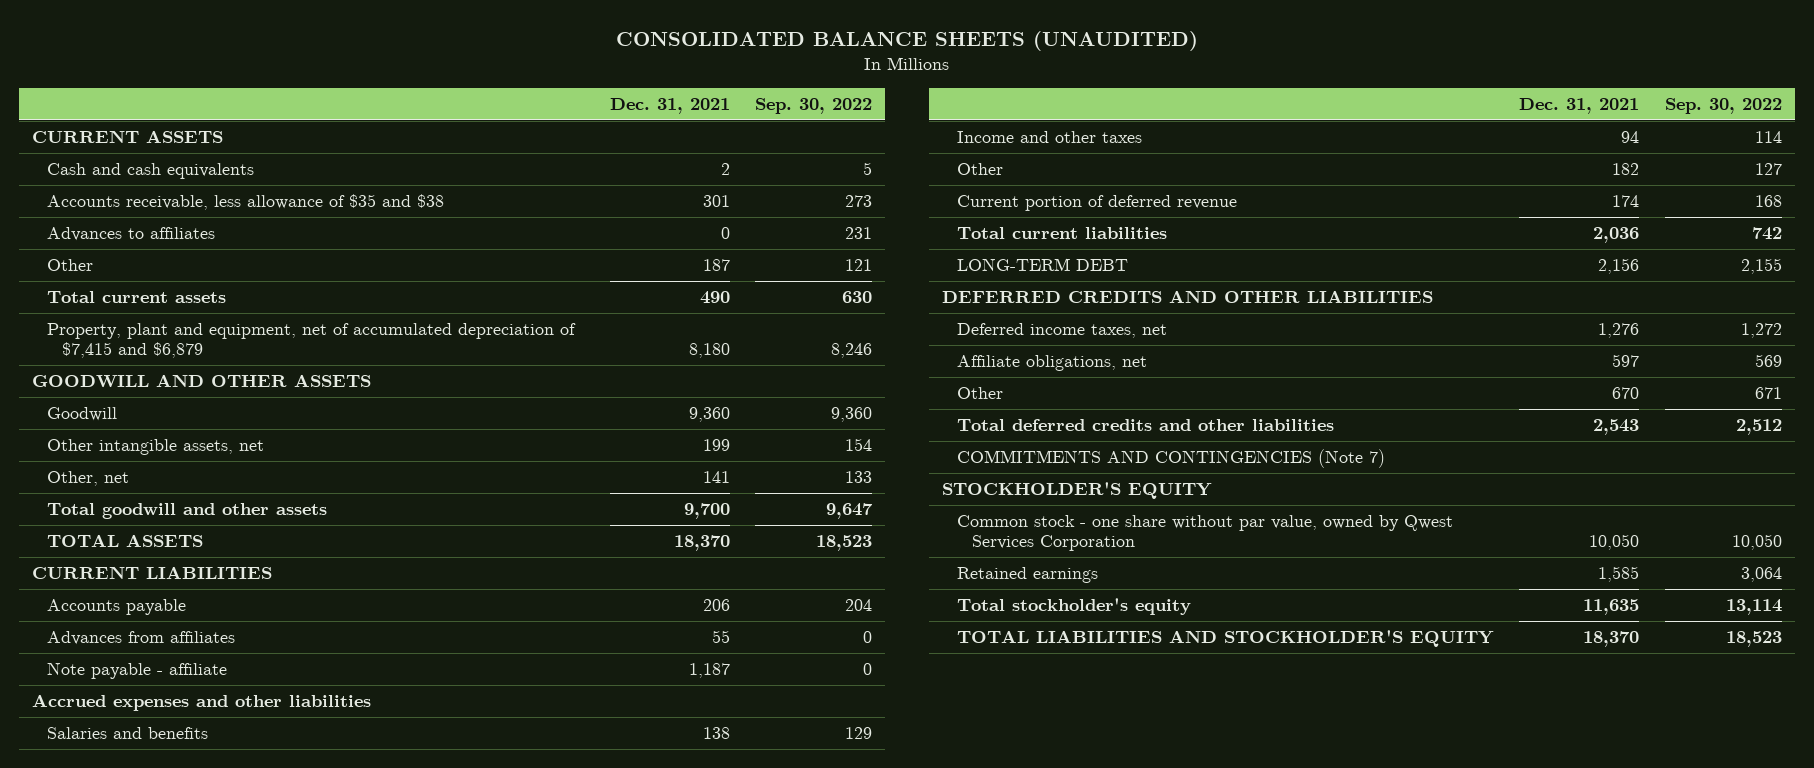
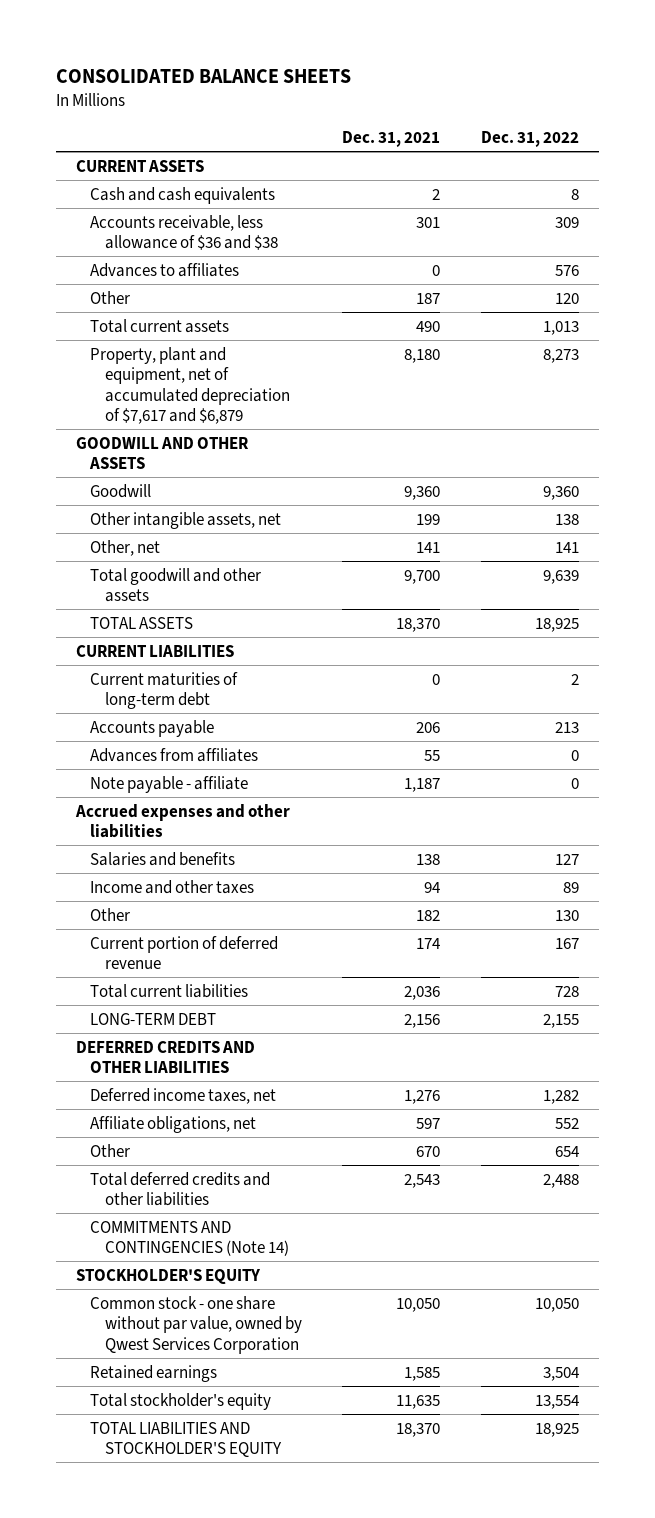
[615,31,1198,52] CONSOLIDATED BALANCE SHEETS (UNAUDITED) -> [56,68,352,83] CONSOLIDATED BALANCE SHEETS
[755,97,873,114] Sep. 30, 2022 -> none
none -> [481,131,580,148] Dec. 31, 2022
[47,194,445,211] Accounts receivable, less allowance of $35 and $38 -> [90,214,278,251] Accounts receivable, less allowance of $36 and $38
[47,323,577,359] Property, plant and equipment, net of accumulated depreciation of $7,415 and $6,879 -> [90,346,290,425] Property, plant and equipment, net of accumulated depreciation of $7,617 and $6,879
none -> [90,671,239,710] Current maturities of long-term debt
[956,449,1385,469] COMMITMENTS AND CONTINGENCIES (Note 7) -> [90,1220,289,1257] COMMITMENTS AND CONTINGENCIES (Note 14)

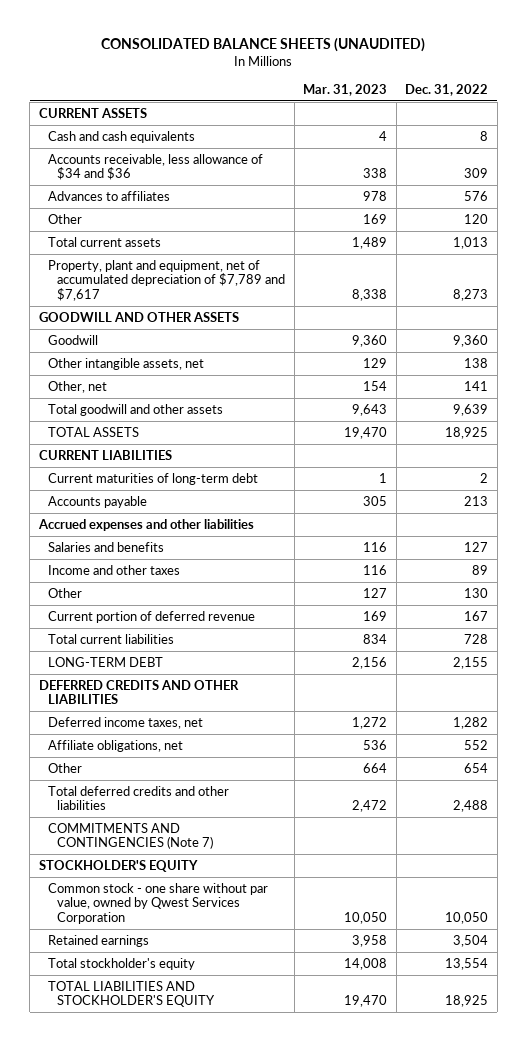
[56,68,352,83] CONSOLIDATED BALANCE SHEETS -> [101,38,426,53] CONSOLIDATED BALANCE SHEETS (UNAUDITED)
[342,131,441,148] Dec. 31, 2021 -> none
none -> [303,83,388,96] Mar. 31, 2023
[90,214,278,251] Accounts receivable, less allowance of $36 and $38 -> [48,153,264,181] Accounts receivable, less allowance of $34 and $36
[90,346,290,425] Property, plant and equipment, net of accumulated depreciation of $7,617 and $6,879 -> [48,259,286,302] Property, plant and equipment, net of accumulated depreciation of $7,789 and $7,617
[90,747,259,762] Advances from affiliates -> none
[90,775,249,793] Note payable - affiliate -> none
[90,1220,289,1257] COMMITMENTS AND CONTINGENCIES (Note 14) -> [48,822,214,850] COMMITMENTS AND CONTINGENCIES (Note 7)

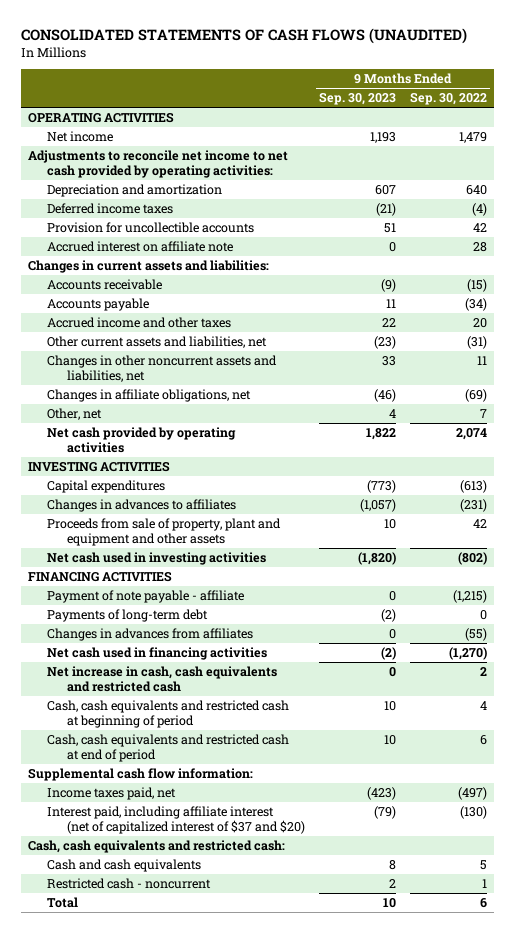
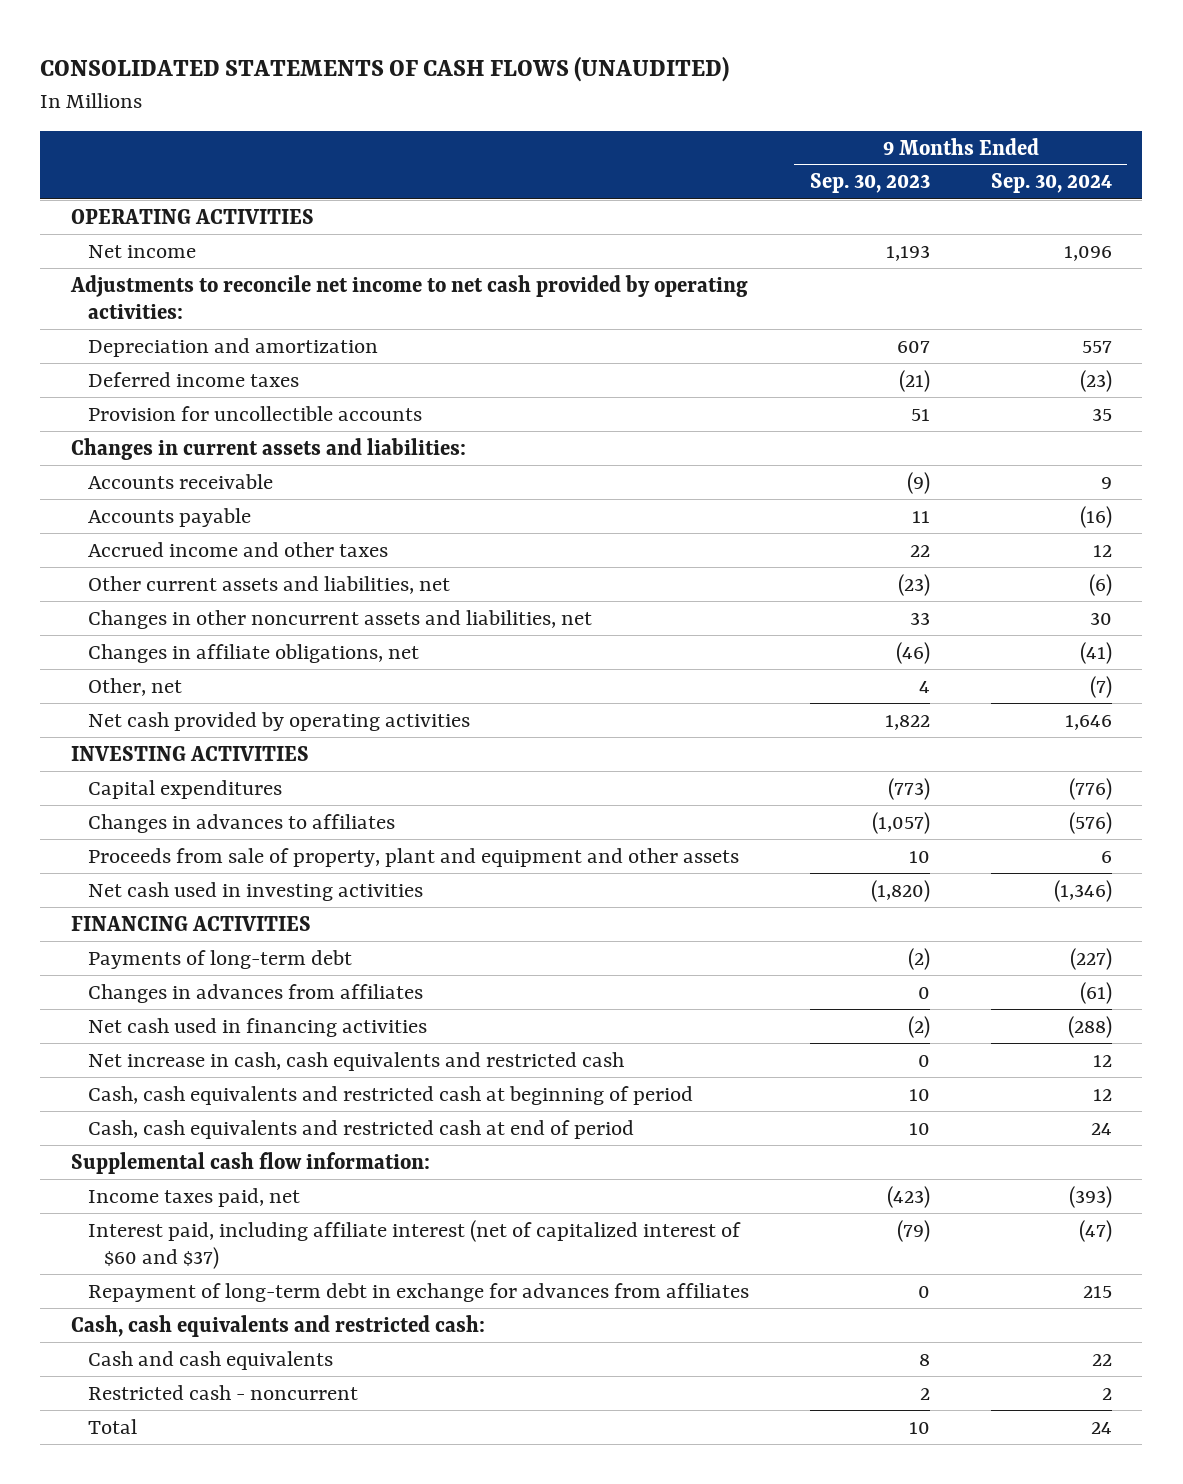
[409,92,487,106] Sep. 30, 2022 -> none
none -> [990,173,1112,194] Sep. 30, 2024
[47,240,234,252] Accrued interest on affiliate note -> none
[47,589,245,603] Payment of note payable - affiliate -> none
[47,805,306,834] Interest paid, including affiliate interest (net of capitalized interest of $37 and $20) -> [87,1219,741,1269] Interest paid, including affiliate interest (net of capitalized interest of $60 and $37)
none -> [87,1282,749,1302] Repayment of long-term debt in exchange for advances from affiliates

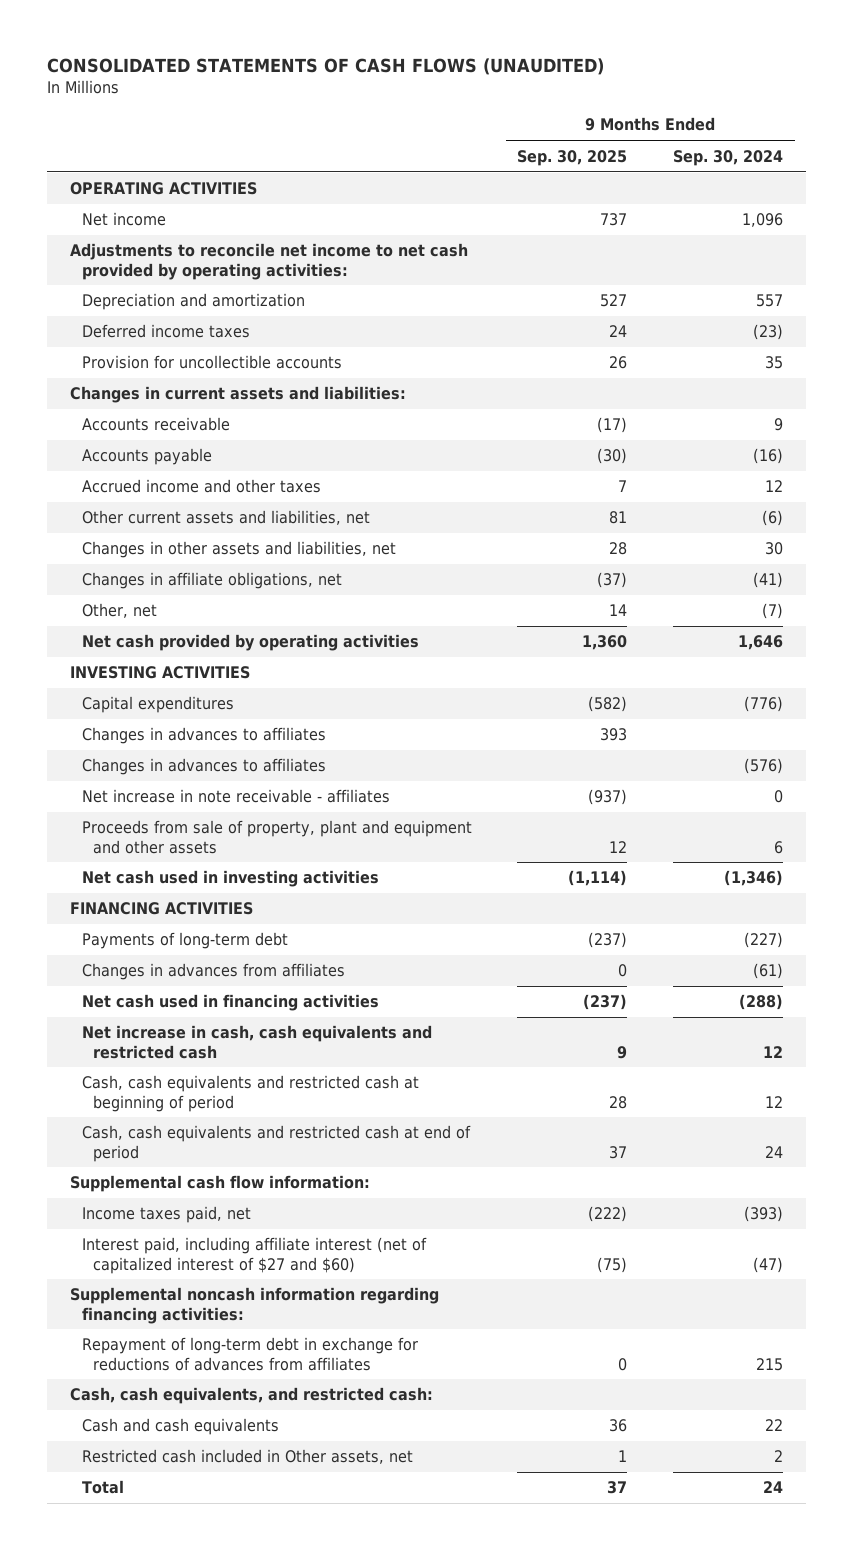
[809,173,930,194] Sep. 30, 2023 -> none
none -> [517,149,628,166] Sep. 30, 2025
[87,609,592,629] Changes in other noncurrent assets and liabilities, net -> [81,541,396,559] Changes in other assets and liabilities, net
none -> [81,727,326,745] Changes in advances to affiliates
none -> [81,789,390,804] Net increase in note receivable - affiliates
[87,1219,741,1269] Interest paid, including affiliate interest (net of capitalized interest of $60 and $37) -> [81,1237,427,1274] Interest paid, including affiliate interest (net of capitalized interest of $27 and $60)
none -> [70,1287,440,1324] Supplemental noncash information regarding financing activities:
[87,1282,749,1302] Repayment of long-term debt in exchange for advances from affiliates -> [81,1337,418,1371] Repayment of long-term debt in exchange for reductions of advances from affiliates
[70,1314,485,1337] Cash, cash equivalents and restricted cash: -> [70,1387,434,1405] Cash, cash equivalents, and restricted cash:
[87,1384,358,1400] Restricted cash - noncurrent -> [81,1449,413,1465] Restricted cash included in Other assets, net

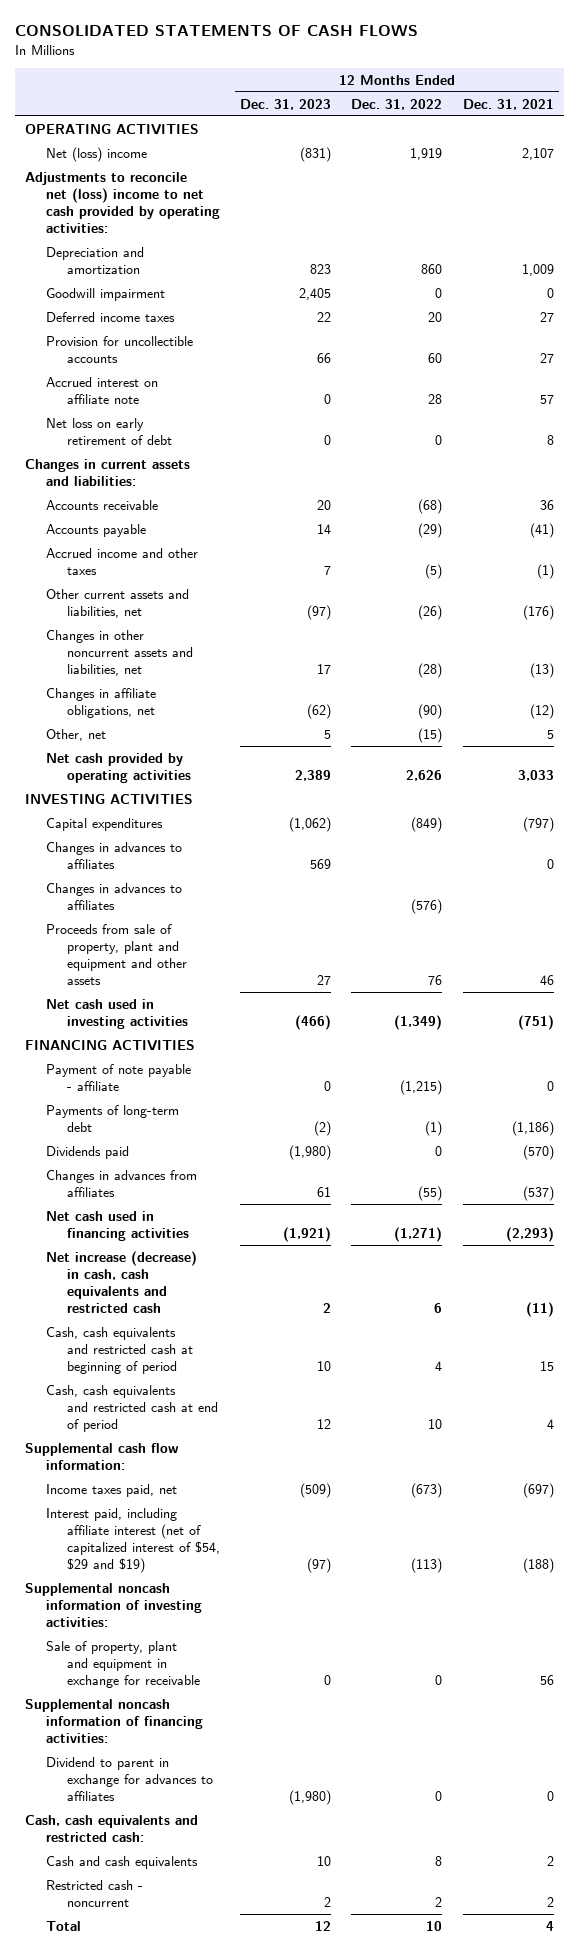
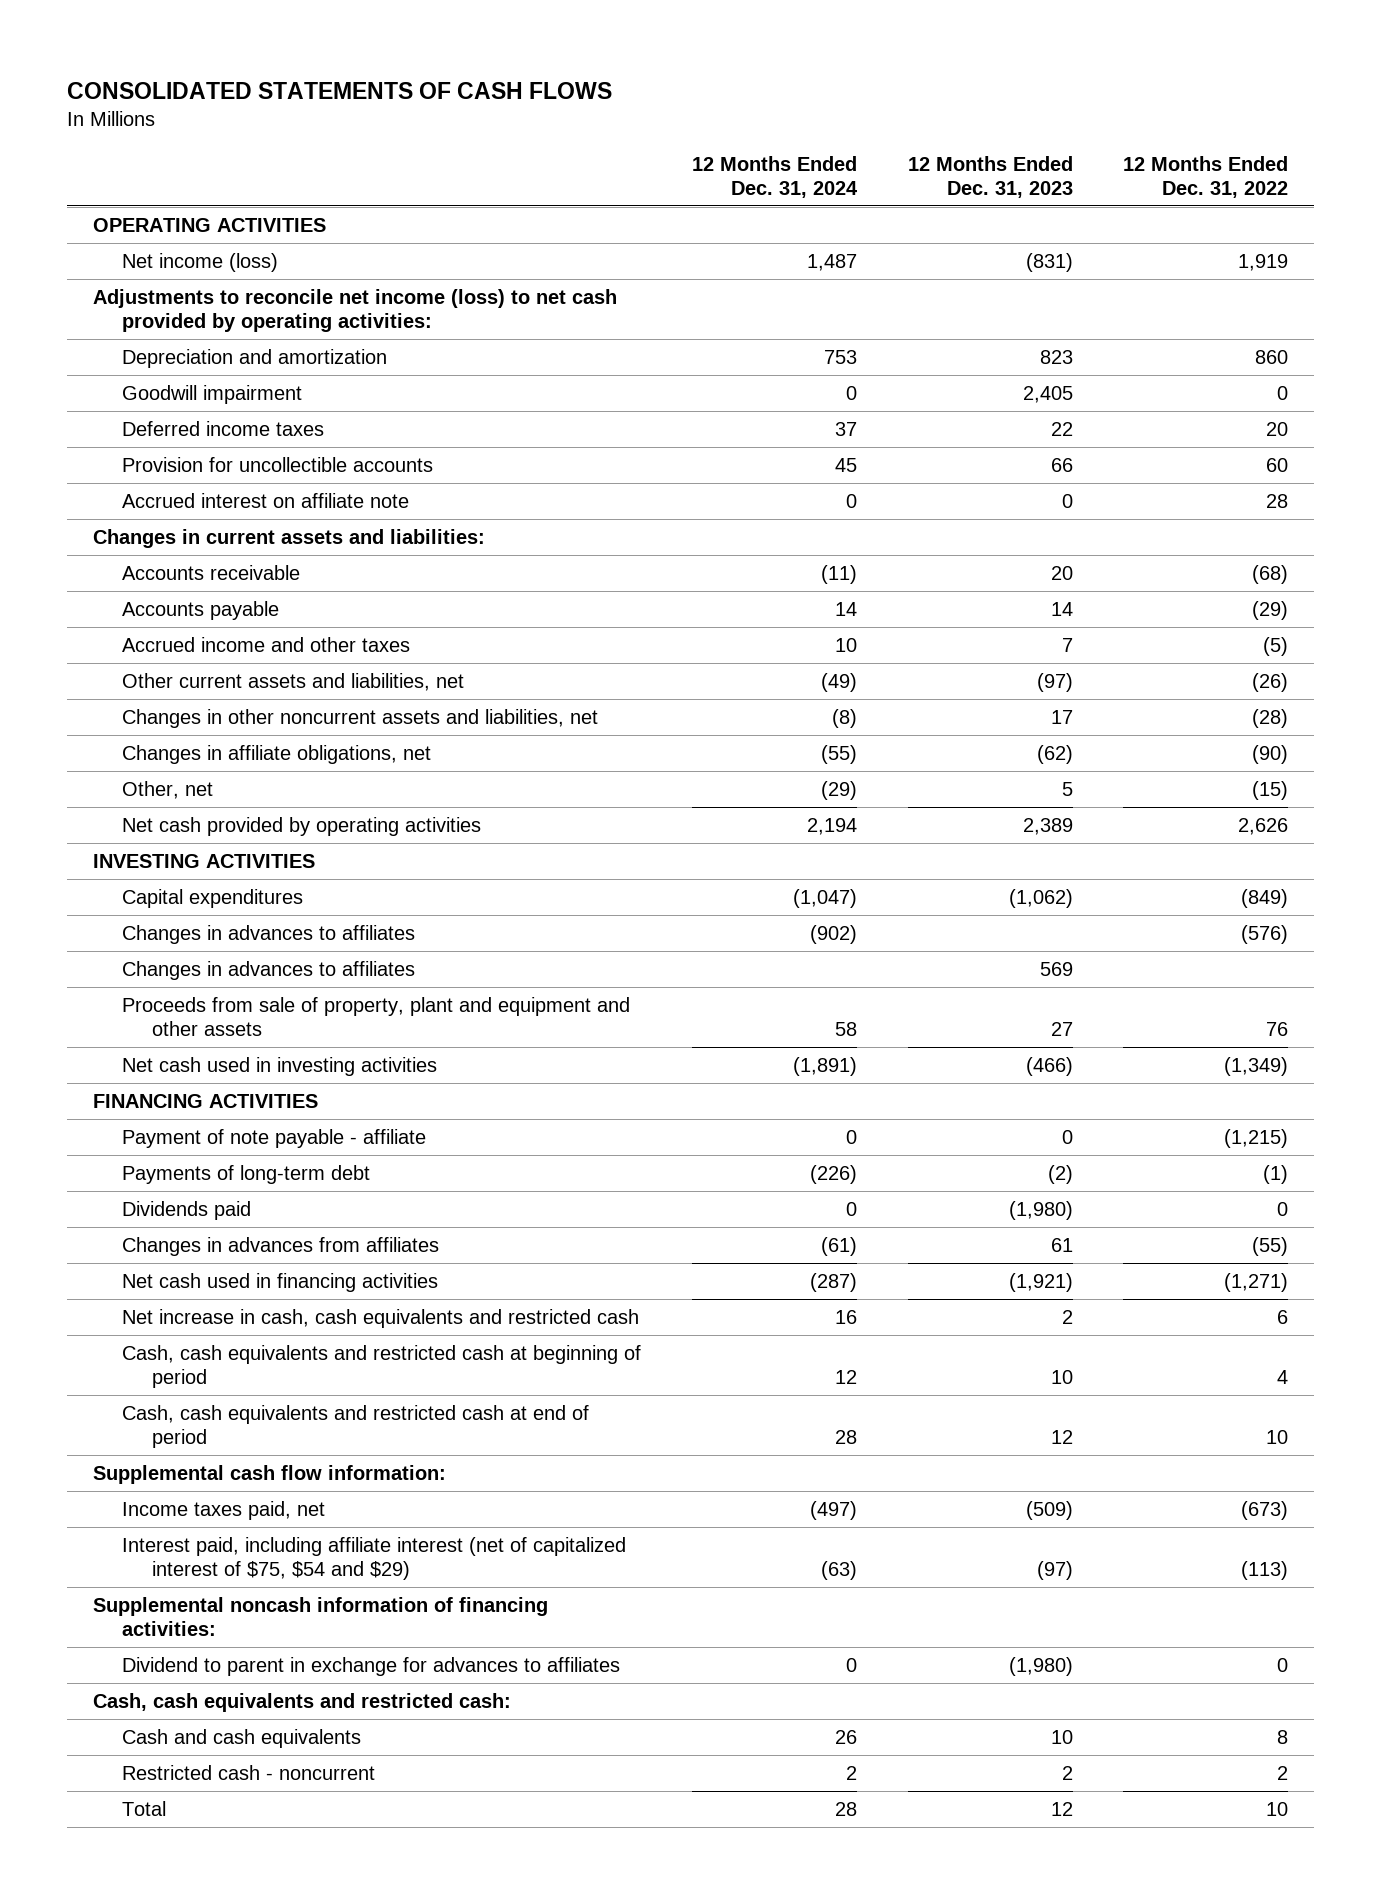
[462,98,554,110] Dec. 31, 2021 -> none
none -> [691,155,858,198] 12 Months Ended Dec. 31, 2024
[45,146,147,162] Net (loss) income -> [122,252,279,272] Net income (loss)
[25,171,220,233] Adjustments to reconcile net (loss) income to net cash provided by operating activities: -> [92,288,617,332] Adjustments to reconcile net income (loss) to net cash provided by operating activities:
[45,417,172,445] Net loss on early retirement of debt -> none
[45,841,182,869] Changes in advances to affiliates -> [122,960,416,980] Changes in advances to affiliates
[45,1250,197,1313] Net increase (decrease) in cash, cash equivalents and restricted cash -> [122,1308,640,1328] Net increase in cash, cash equivalents and restricted cash
[25,1582,202,1627] Supplemental noncash information of investing activities: -> none
[45,1640,200,1688] Sale of property, plant and equipment in exchange for receivable -> none
[45,1507,220,1573] Interest paid, including affiliate interest (net of capitalized interest of $54, $29 and $19) -> [122,1536,627,1580] Interest paid, including affiliate interest (net of capitalized interest of $75, $54 and $29)

